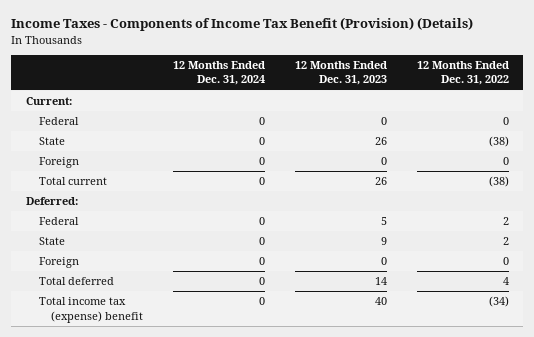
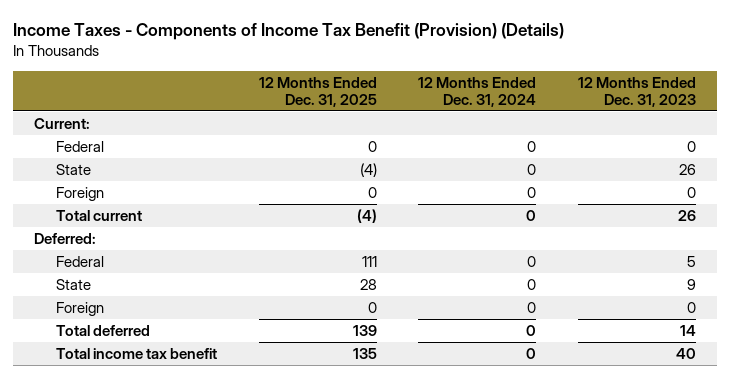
[416,60,509,86] 12 Months Ended Dec. 31, 2022 -> none
none -> [258,76,377,107] 12 Months Ended Dec. 31, 2025
[38,297,144,323] Total income tax (expense) benefit -> [56,347,218,359] Total income tax benefit

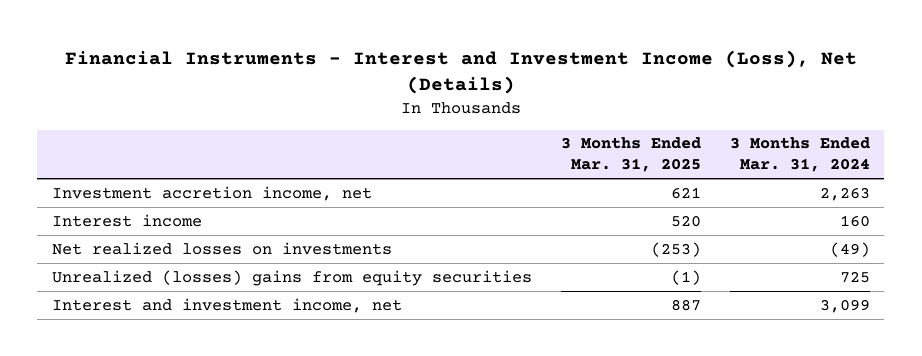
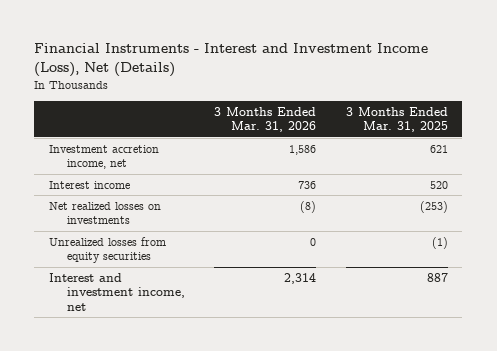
[729,137,870,173] 3 Months Ended Mar. 31, 2024 -> none
none -> [214,106,317,133] 3 Months Ended Mar. 31, 2026
[51,269,532,286] Unrealized (losses) gains from equity securities -> [48,236,166,264] Unrealized losses from equity securities

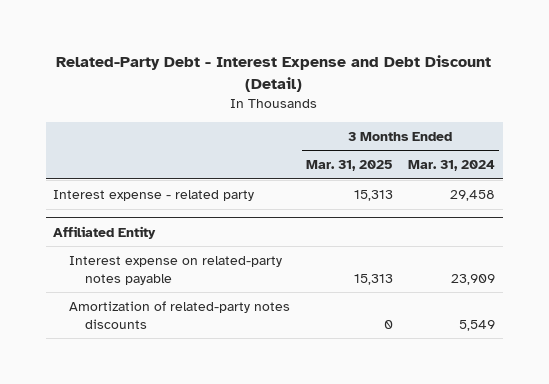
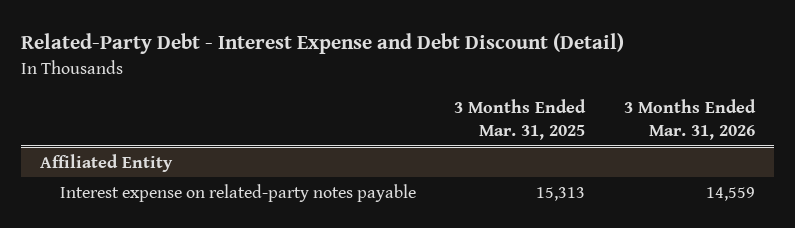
[408,160,496,172] Mar. 31, 2024 -> none
none -> [623,98,756,141] 3 Months Ended Mar. 31, 2026
[53,190,255,202] Interest expense - related party -> none
[69,301,291,329] Amortization of related-party notes discounts -> none

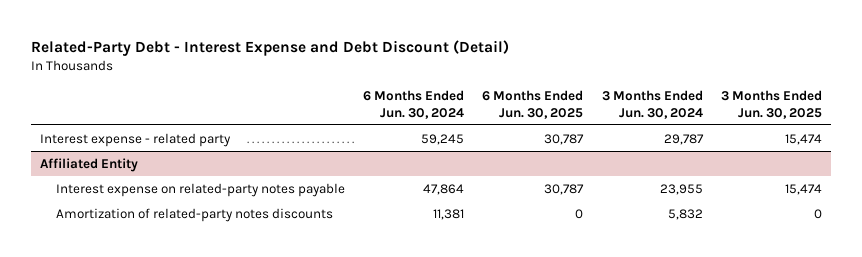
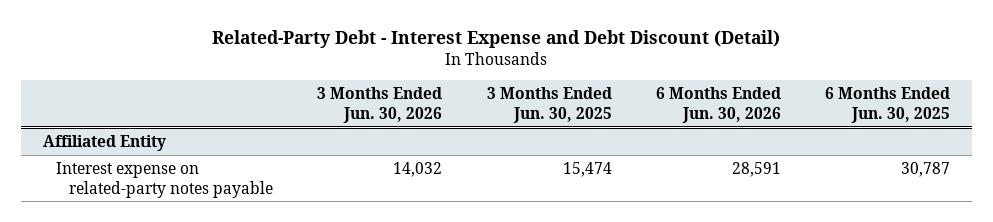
[362,89,464,119] 6 Months Ended Jun. 30, 2024 -> none
[601,89,703,119] 3 Months Ended Jun. 30, 2024 -> none
none -> [317,87,443,123] 3 Months Ended Jun. 30, 2026
none -> [655,87,781,123] 6 Months Ended Jun. 30, 2026
[40,132,232,147] Interest expense - related party -> none
[55,207,333,222] Amortization of related-party notes discounts -> none

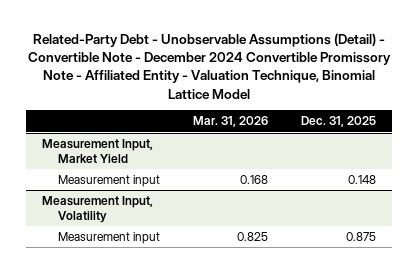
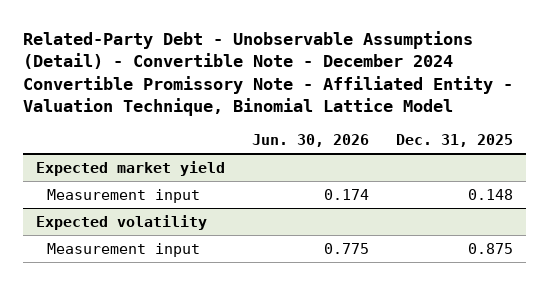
[192,116,268,128] Mar. 31, 2026 -> none
none -> [252,134,370,148] Jun. 30, 2026
[42,138,154,163] Measurement Input, Market Yield -> [36,160,226,176] Expected market yield
[42,195,154,223] Measurement Input, Volatility -> [36,214,208,230] Expected volatility

